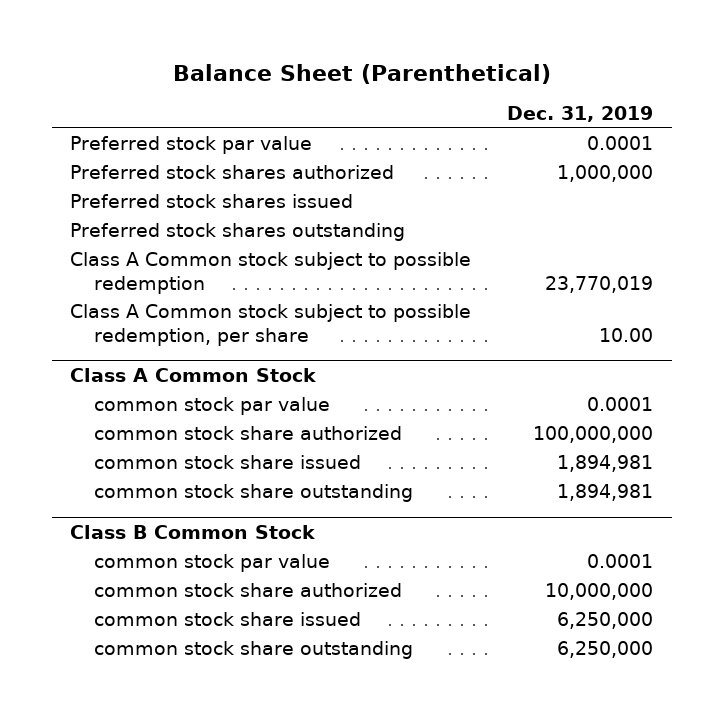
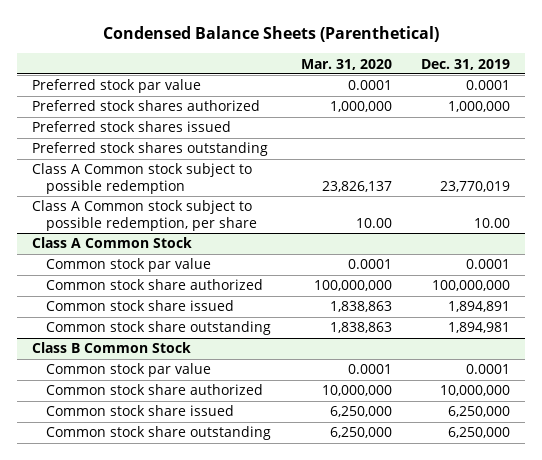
[172,63,551,84] Balance Sheet (Parenthetical) -> [102,26,439,43] Condensed Balance Sheets (Parenthetical)
none -> [300,58,392,70] Mar. 31, 2020
[94,397,331,416] common stock par value -> [46,258,212,273] Common stock par value
[94,426,403,441] common stock share authorized -> [46,279,264,291] Common stock share authorized
[94,455,362,470] common stock share issued -> [46,300,235,312] Common stock share issued
[557,455,654,473] 1,894,981 -> [447,301,510,313] 1,894,891
[94,484,414,503] common stock share outstanding -> [46,321,272,336] Common stock share outstanding
[94,554,331,573] common stock par value -> [46,363,212,378] Common stock par value
[94,583,403,598] common stock share authorized -> [46,384,264,396] Common stock share authorized
[94,612,362,627] common stock share issued -> [46,405,235,417] Common stock share issued
[94,641,414,660] common stock share outstanding -> [46,426,272,441] Common stock share outstanding

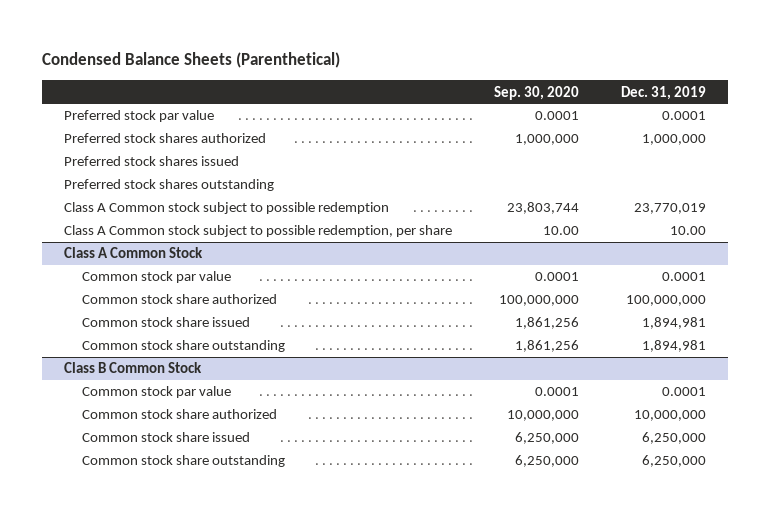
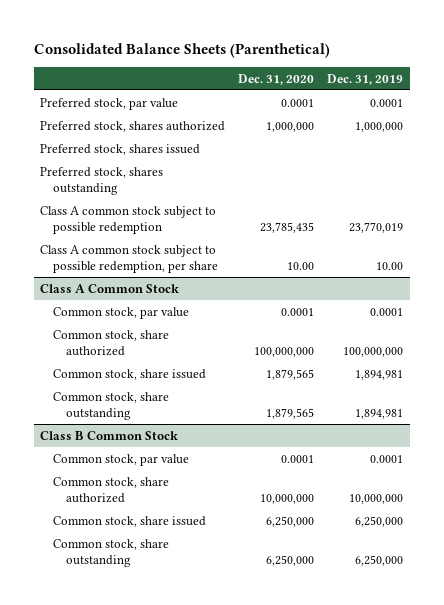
[42,52,341,69] Condensed Balance Sheets (Parenthetical) -> [33,42,330,58] Consolidated Balance Sheets (Parenthetical)
[493,85,579,100] Sep. 30, 2020 -> none
none -> [238,73,315,85] Dec. 31, 2020
[63,110,214,123] Preferred stock par value -> [40,97,179,110] Preferred stock, par value
[63,133,266,144] Preferred stock shares authorized -> [40,120,226,132] Preferred stock, shares authorized
[63,156,239,167] Preferred stock shares issued -> [40,143,201,155] Preferred stock, shares issued
[63,179,274,192] Preferred stock shares outstanding -> [40,166,164,196] Preferred stock, shares outstanding
[63,202,389,215] Class A Common stock subject to possible redemption -> [40,205,217,235] Class A common stock subject to possible redemption
[63,225,452,238] Class A Common stock subject to possible redemption, per share -> [40,244,219,274] Class A common stock subject to possible redemption, per share
[82,271,232,284] Common stock par value -> [53,306,190,319] Common stock, par value
[82,294,278,305] Common stock share authorized -> [53,329,170,357] Common stock, share authorized
[82,317,251,328] Common stock share issued -> [53,368,207,380] Common stock, share issued
[82,340,286,353] Common stock share outstanding -> [53,391,170,421] Common stock, share outstanding
[82,386,232,399] Common stock par value -> [53,453,190,466] Common stock, par value
[82,409,278,420] Common stock share authorized -> [53,476,170,504] Common stock, share authorized
[82,432,251,443] Common stock share issued -> [53,515,207,527] Common stock, share issued
[82,455,286,468] Common stock share outstanding -> [53,538,170,568] Common stock, share outstanding

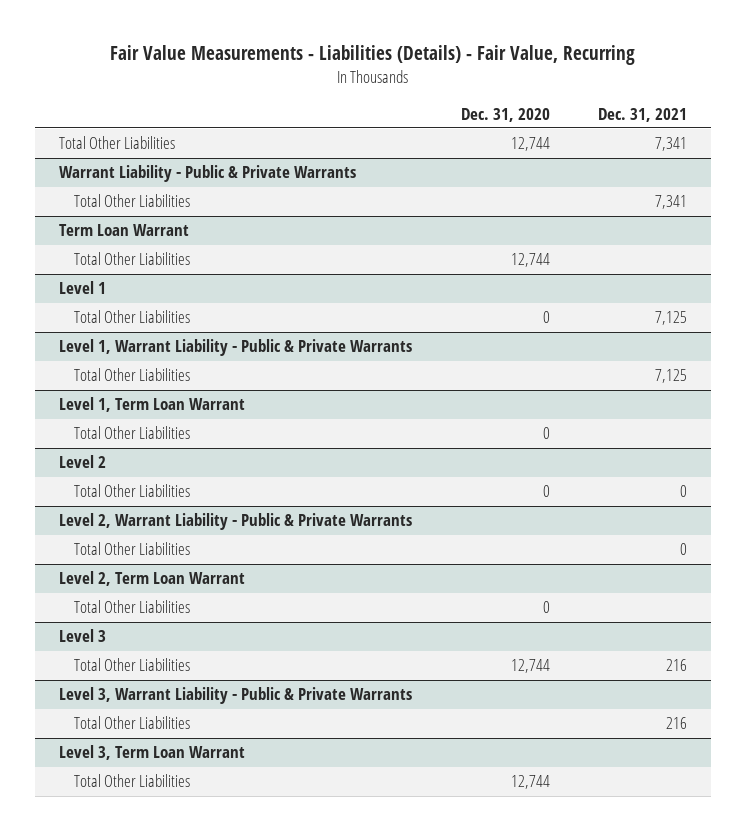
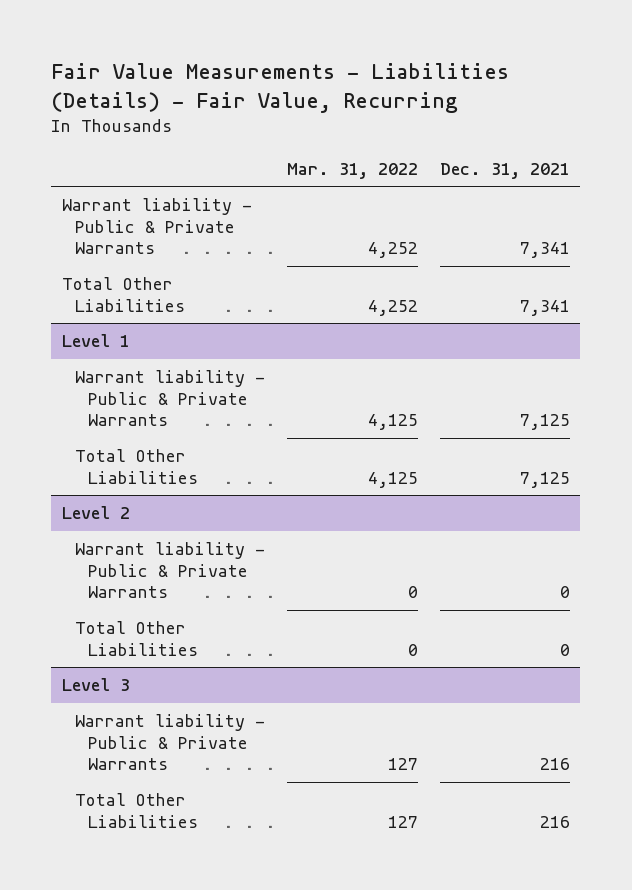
[460,107,550,122] Dec. 31, 2020 -> none
none -> [286,162,418,179] Mar. 31, 2022
[58,165,356,183] Warrant Liability - Public & Private Warrants -> none
[58,136,175,150] Total Other Liabilities -> [62,198,253,255] Warrant liability - Public & Private Warrants
[58,224,189,237] Term Loan Warrant -> none
[74,252,191,266] Total Other Liabilities -> none
[58,339,412,357] Level 1, Warrant Liability - Public & Private Warrants -> none
[74,310,191,324] Total Other Liabilities -> [75,370,266,427] Warrant liability - Public & Private Warrants
[58,397,245,413] Level 1, Term Loan Warrant -> none
[74,426,191,440] Total Other Liabilities -> none
[74,484,191,498] Total Other Liabilities -> none
[58,513,412,531] Level 2, Warrant Liability - Public & Private Warrants -> none
none -> [75,542,266,599] Warrant liability - Public & Private Warrants
[58,571,245,587] Level 2, Term Loan Warrant -> none
[74,600,191,614] Total Other Liabilities -> none
[58,687,412,705] Level 3, Warrant Liability - Public & Private Warrants -> none
[74,658,191,672] Total Other Liabilities -> [75,714,266,771] Warrant liability - Public & Private Warrants
[58,745,245,761] Level 3, Term Loan Warrant -> none
[74,774,191,788] Total Other Liabilities -> none

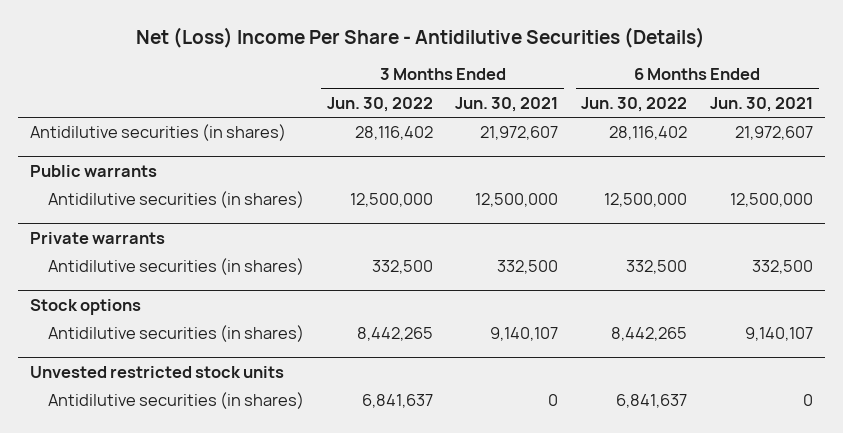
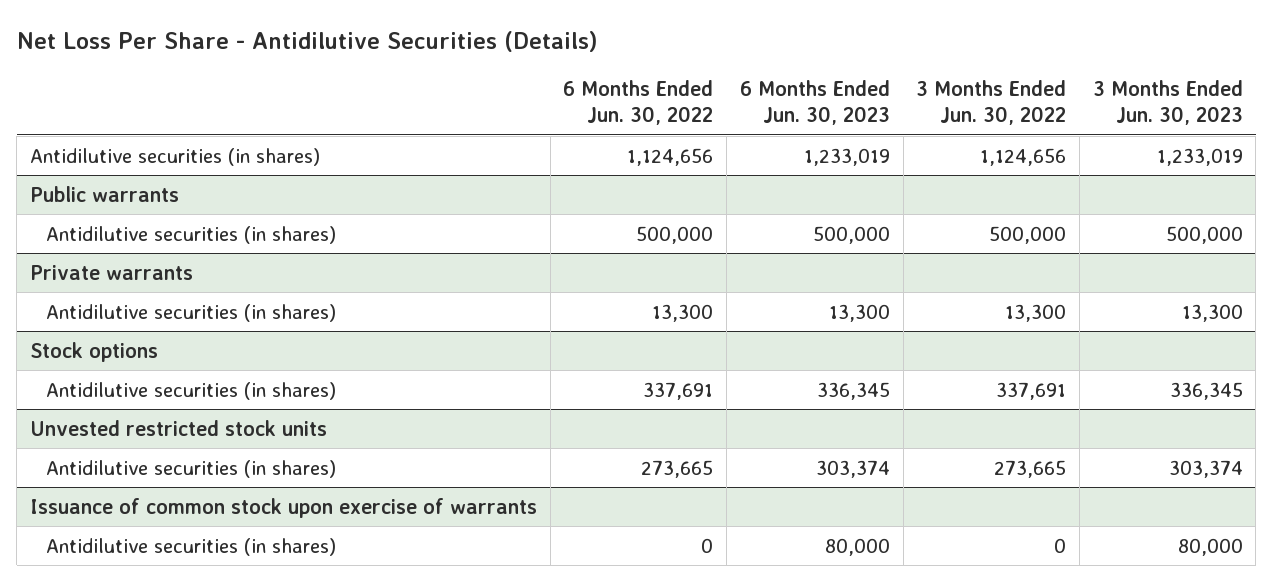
[136,26,706,48] Net (Loss) Income Per Share - Antidilutive Securities (Details) -> [16,31,598,53] Net Loss Per Share - Antidilutive Securities (Details)
[455,97,559,113] Jun. 30, 2021 -> none
[710,97,814,113] Jun. 30, 2021 -> none
none -> [739,80,890,126] 6 Months Ended Jun. 30, 2023
none -> [1092,80,1243,126] 3 Months Ended Jun. 30, 2023
[354,126,433,141] 28,116,402 -> [980,147,1067,166] 1,124,656
[609,126,688,141] 28,116,402 -> [627,147,714,166] 1,124,656
[349,193,433,208] 12,500,000 -> [989,225,1067,244] 500,000
[604,193,688,208] 12,500,000 -> [636,225,714,244] 500,000
[371,260,433,275] 332,500 -> [1005,303,1067,322] 13,300
[626,260,688,275] 332,500 -> [652,303,714,322] 13,300
[356,327,433,342] 8,442,265 -> [996,381,1067,400] 337,691
[611,327,688,342] 8,442,265 -> [643,381,714,400] 337,691
[361,394,433,409] 6,841,637 -> [994,459,1067,478] 273,665
[616,394,688,409] 6,841,637 -> [641,459,714,478] 273,665
none -> [30,497,538,518] Issuance of common stock upon exercise of warrants
none -> [46,537,337,556] Antidilutive securities (in shares)

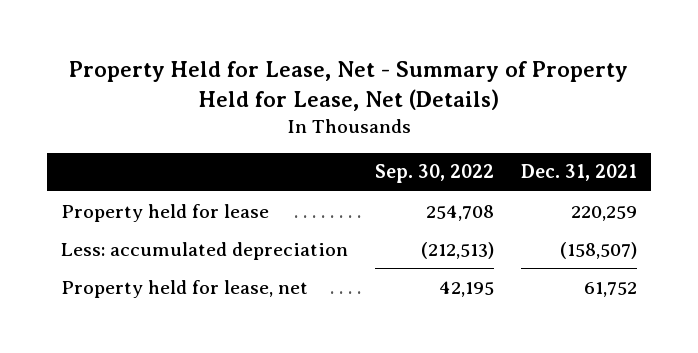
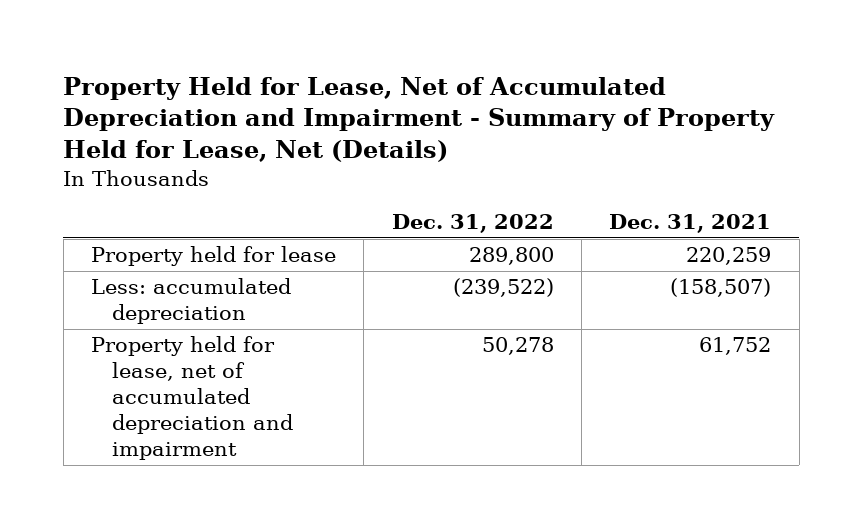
[68,61,628,112] Property Held for Lease, Net - Summary of Property Held for Lease, Net (Details) -> [63,76,776,163] Property Held for Lease, Net of Accumulated Depreciation and Impairment - Summary of Property Held for Lease, Net (Details)
[374,164,494,184] Sep. 30, 2022 -> none
none -> [391,214,554,234] Dec. 31, 2022
[60,279,308,298] Property held for lease, net -> [90,336,293,461] Property held for lease, net of accumulated depreciation and impairment

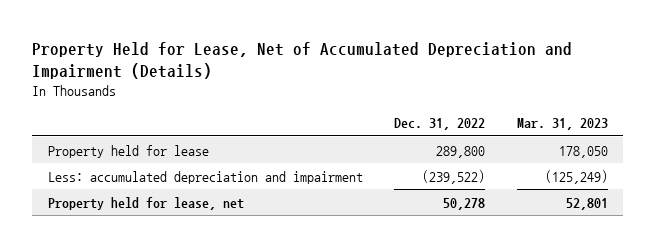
[63,76,776,163] Property Held for Lease, Net of Accumulated Depreciation and Impairment - Summary of Property Held for Lease, Net (Details) -> [32,42,573,80] Property Held for Lease, Net of Accumulated Depreciation and Impairment (Details)
[609,214,772,234] Dec. 31, 2021 -> none
none -> [516,118,608,131] Mar. 31, 2023
[90,278,291,325] Less: accumulated depreciation -> [47,170,363,184] Less: accumulated depreciation and impairment
[90,336,293,461] Property held for lease, net of accumulated depreciation and impairment -> [47,196,244,210] Property held for lease, net

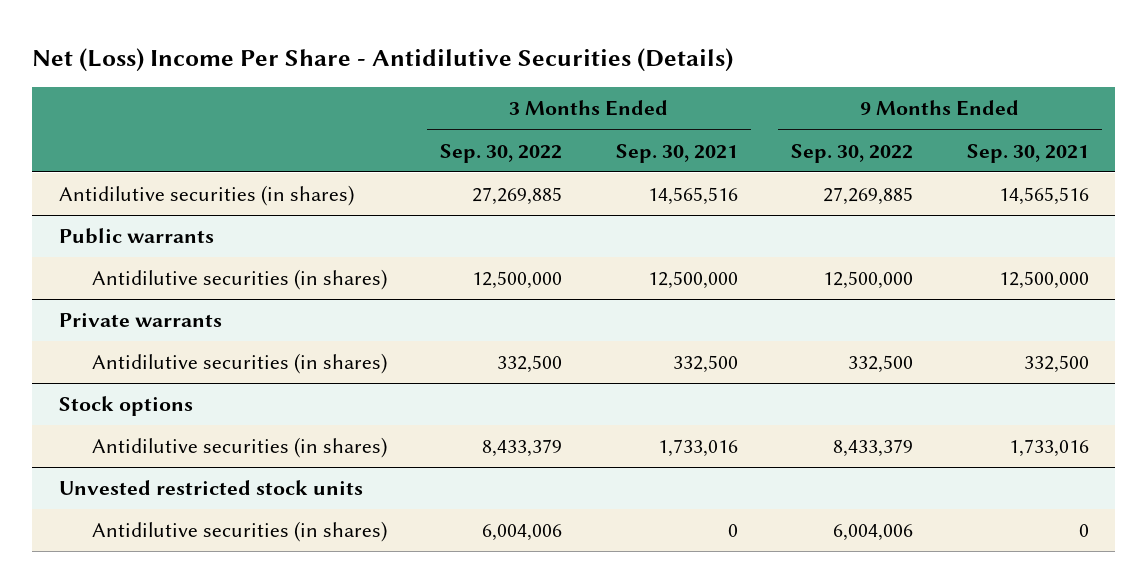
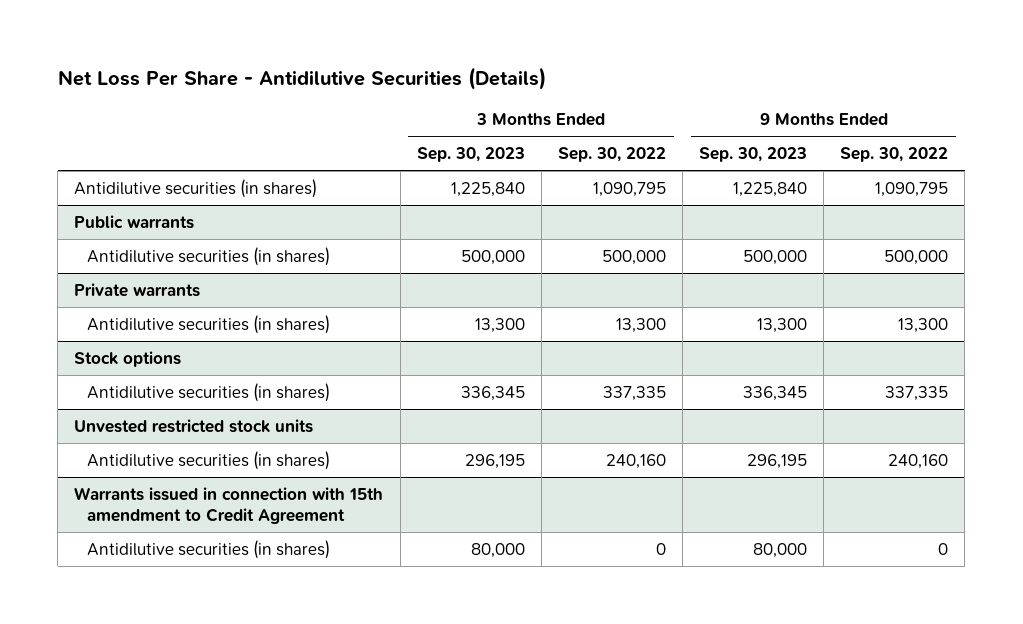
[31,47,733,72] Net (Loss) Income Per Share - Antidilutive Securities (Details) -> [57,66,546,90] Net Loss Per Share - Antidilutive Securities (Details)
[615,143,738,163] Sep. 30, 2021 -> none
[966,143,1089,163] Sep. 30, 2021 -> none
none -> [416,147,525,163] Sep. 30, 2023
none -> [698,147,807,163] Sep. 30, 2023
[472,187,563,206] 27,269,885 -> [592,182,666,198] 1,090,795
[823,187,914,206] 27,269,885 -> [875,182,949,198] 1,090,795
[472,271,563,290] 12,500,000 -> [601,250,666,266] 500,000
[823,271,914,290] 12,500,000 -> [884,250,949,266] 500,000
[497,355,563,374] 332,500 -> [615,318,666,334] 13,300
[848,355,914,374] 332,500 -> [898,318,949,334] 13,300
[482,439,563,458] 8,433,379 -> [602,386,666,402] 337,335
[833,439,914,458] 8,433,379 -> [885,386,949,402] 337,335
[482,524,563,542] 6,004,006 -> [605,454,666,470] 240,160
[833,524,914,542] 6,004,006 -> [888,454,949,470] 240,160
none -> [74,487,384,524] Warrants issued in connection with 15th amendment to Credit Agreement
none -> [87,540,331,560] Antidilutive securities (in shares)

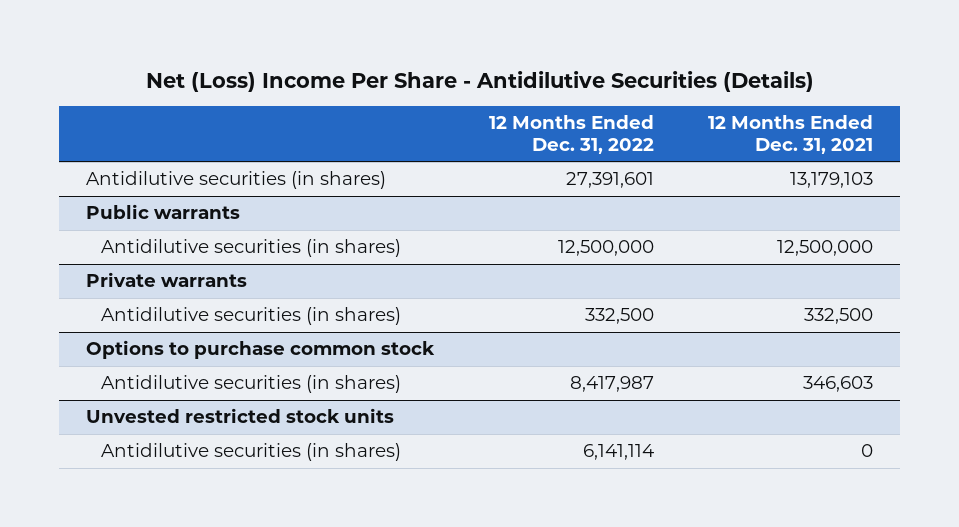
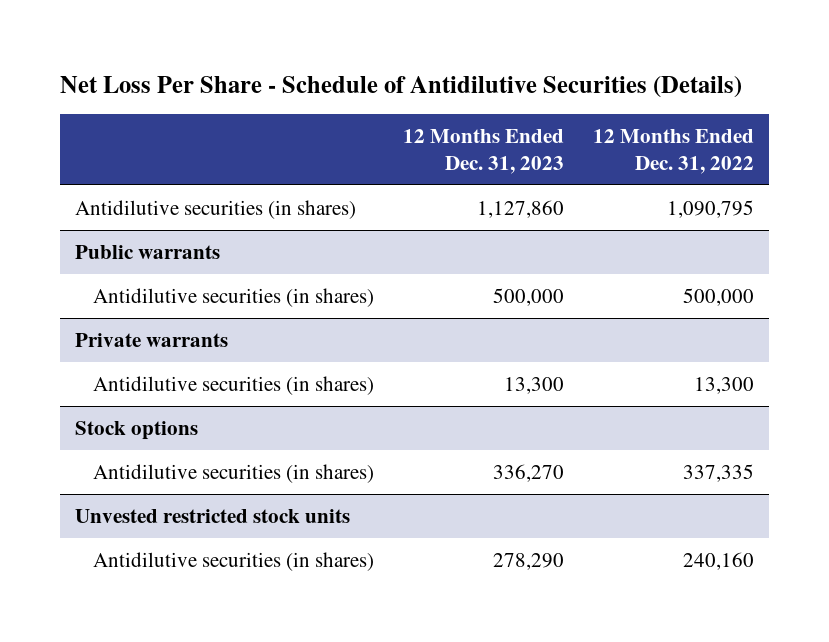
[145,70,814,92] Net (Loss) Income Per Share - Antidilutive Securities (Details) -> [60,76,743,99] Net Loss Per Share - Schedule of Antidilutive Securities (Details)
[707,115,873,154] 12 Months Ended Dec. 31, 2021 -> none
none -> [402,129,564,175] 12 Months Ended Dec. 31, 2023
[565,172,654,189] 27,391,601 -> [666,199,754,218] 1,090,795
[557,240,654,257] 12,500,000 -> [682,287,754,306] 500,000
[584,308,654,325] 332,500 -> [693,376,754,394] 13,300
[86,340,436,360] Options to purchase common stock -> [74,420,198,440] Stock options
[569,376,654,393] 8,417,987 -> [682,463,754,482] 337,335
[582,444,654,461] 6,141,114 -> [682,551,754,570] 240,160

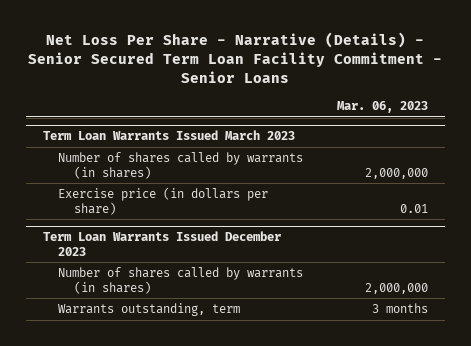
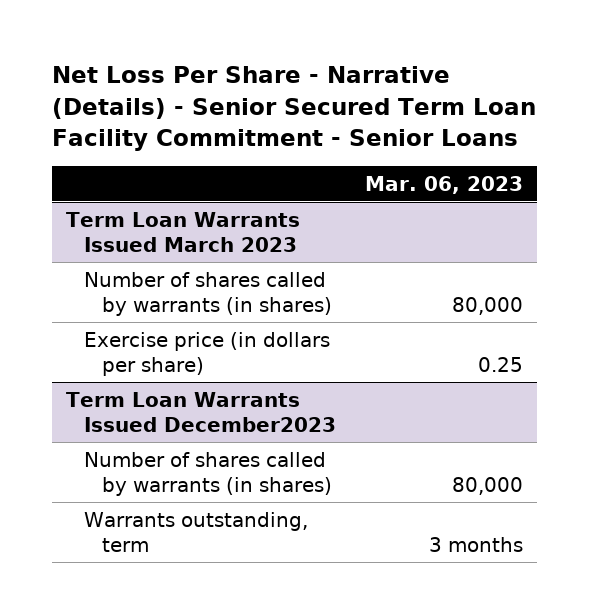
[365,167,429,179] 2,000,000 -> [451,297,523,316] 80,000
[400,203,429,213] 0.01 -> [477,357,523,373] 0.25
[42,231,281,256] Term Loan Warrants Issued December 2023 -> [66,391,337,433] Term Loan Warrants Issued December2023
[365,282,429,294] 2,000,000 -> [451,477,523,496] 80,000

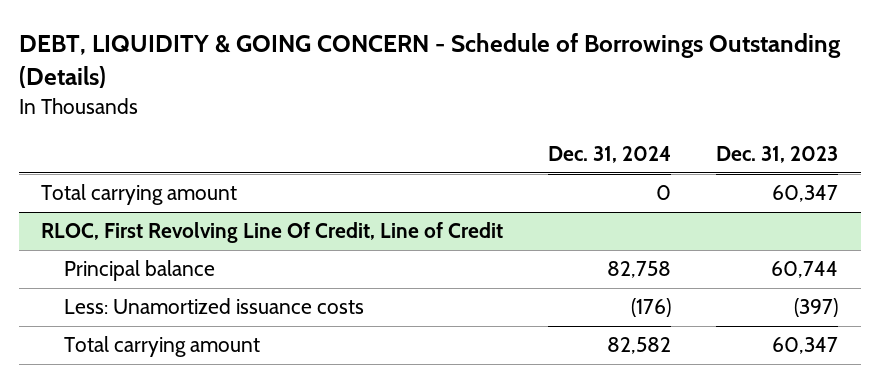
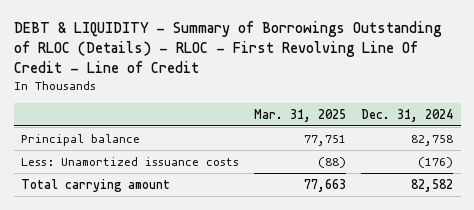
[18,32,841,88] DEBT, LIQUIDITY & GOING CONCERN - Schedule of Borrowings Outstanding (Details) -> [13,21,442,73] DEBT & LIQUIDITY - Summary of Borrowings Outstanding of RLOC (Details) - RLOC - First Revolving Line Of Credit - Line of Credit
[716,146,839,164] Dec. 31, 2023 -> none
none -> [254,108,347,122] Mar. 31, 2025
[41,184,238,206] Total carrying amount -> none
[41,222,504,244] RLOC, First Revolving Line Of Credit, Line of Credit -> none

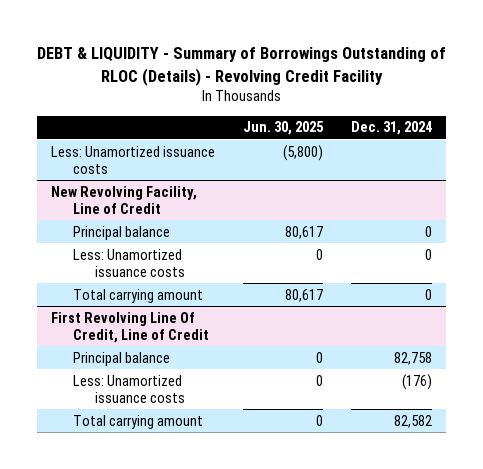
[13,21,442,73] DEBT & LIQUIDITY - Summary of Borrowings Outstanding of RLOC (Details) - RLOC - First Revolving Line Of Credit - Line of Credit -> [36,47,446,86] DEBT & LIQUIDITY - Summary of Borrowings Outstanding of RLOC (Details) - Revolving Credit Facility
[254,108,347,122] Mar. 31, 2025 -> none
none -> [243,121,325,136] Jun. 30, 2025
none -> [50,145,215,175] Less: Unamortized issuance costs
none -> [50,185,197,215] New Revolving Facility, Line of Credit
none -> [72,225,170,240] Principal balance
none -> [72,248,186,278] Less: Unamortized issuance costs
none -> [72,288,203,303] Total carrying amount
none -> [50,311,209,344] First Revolving Line Of Credit, Line of Credit

